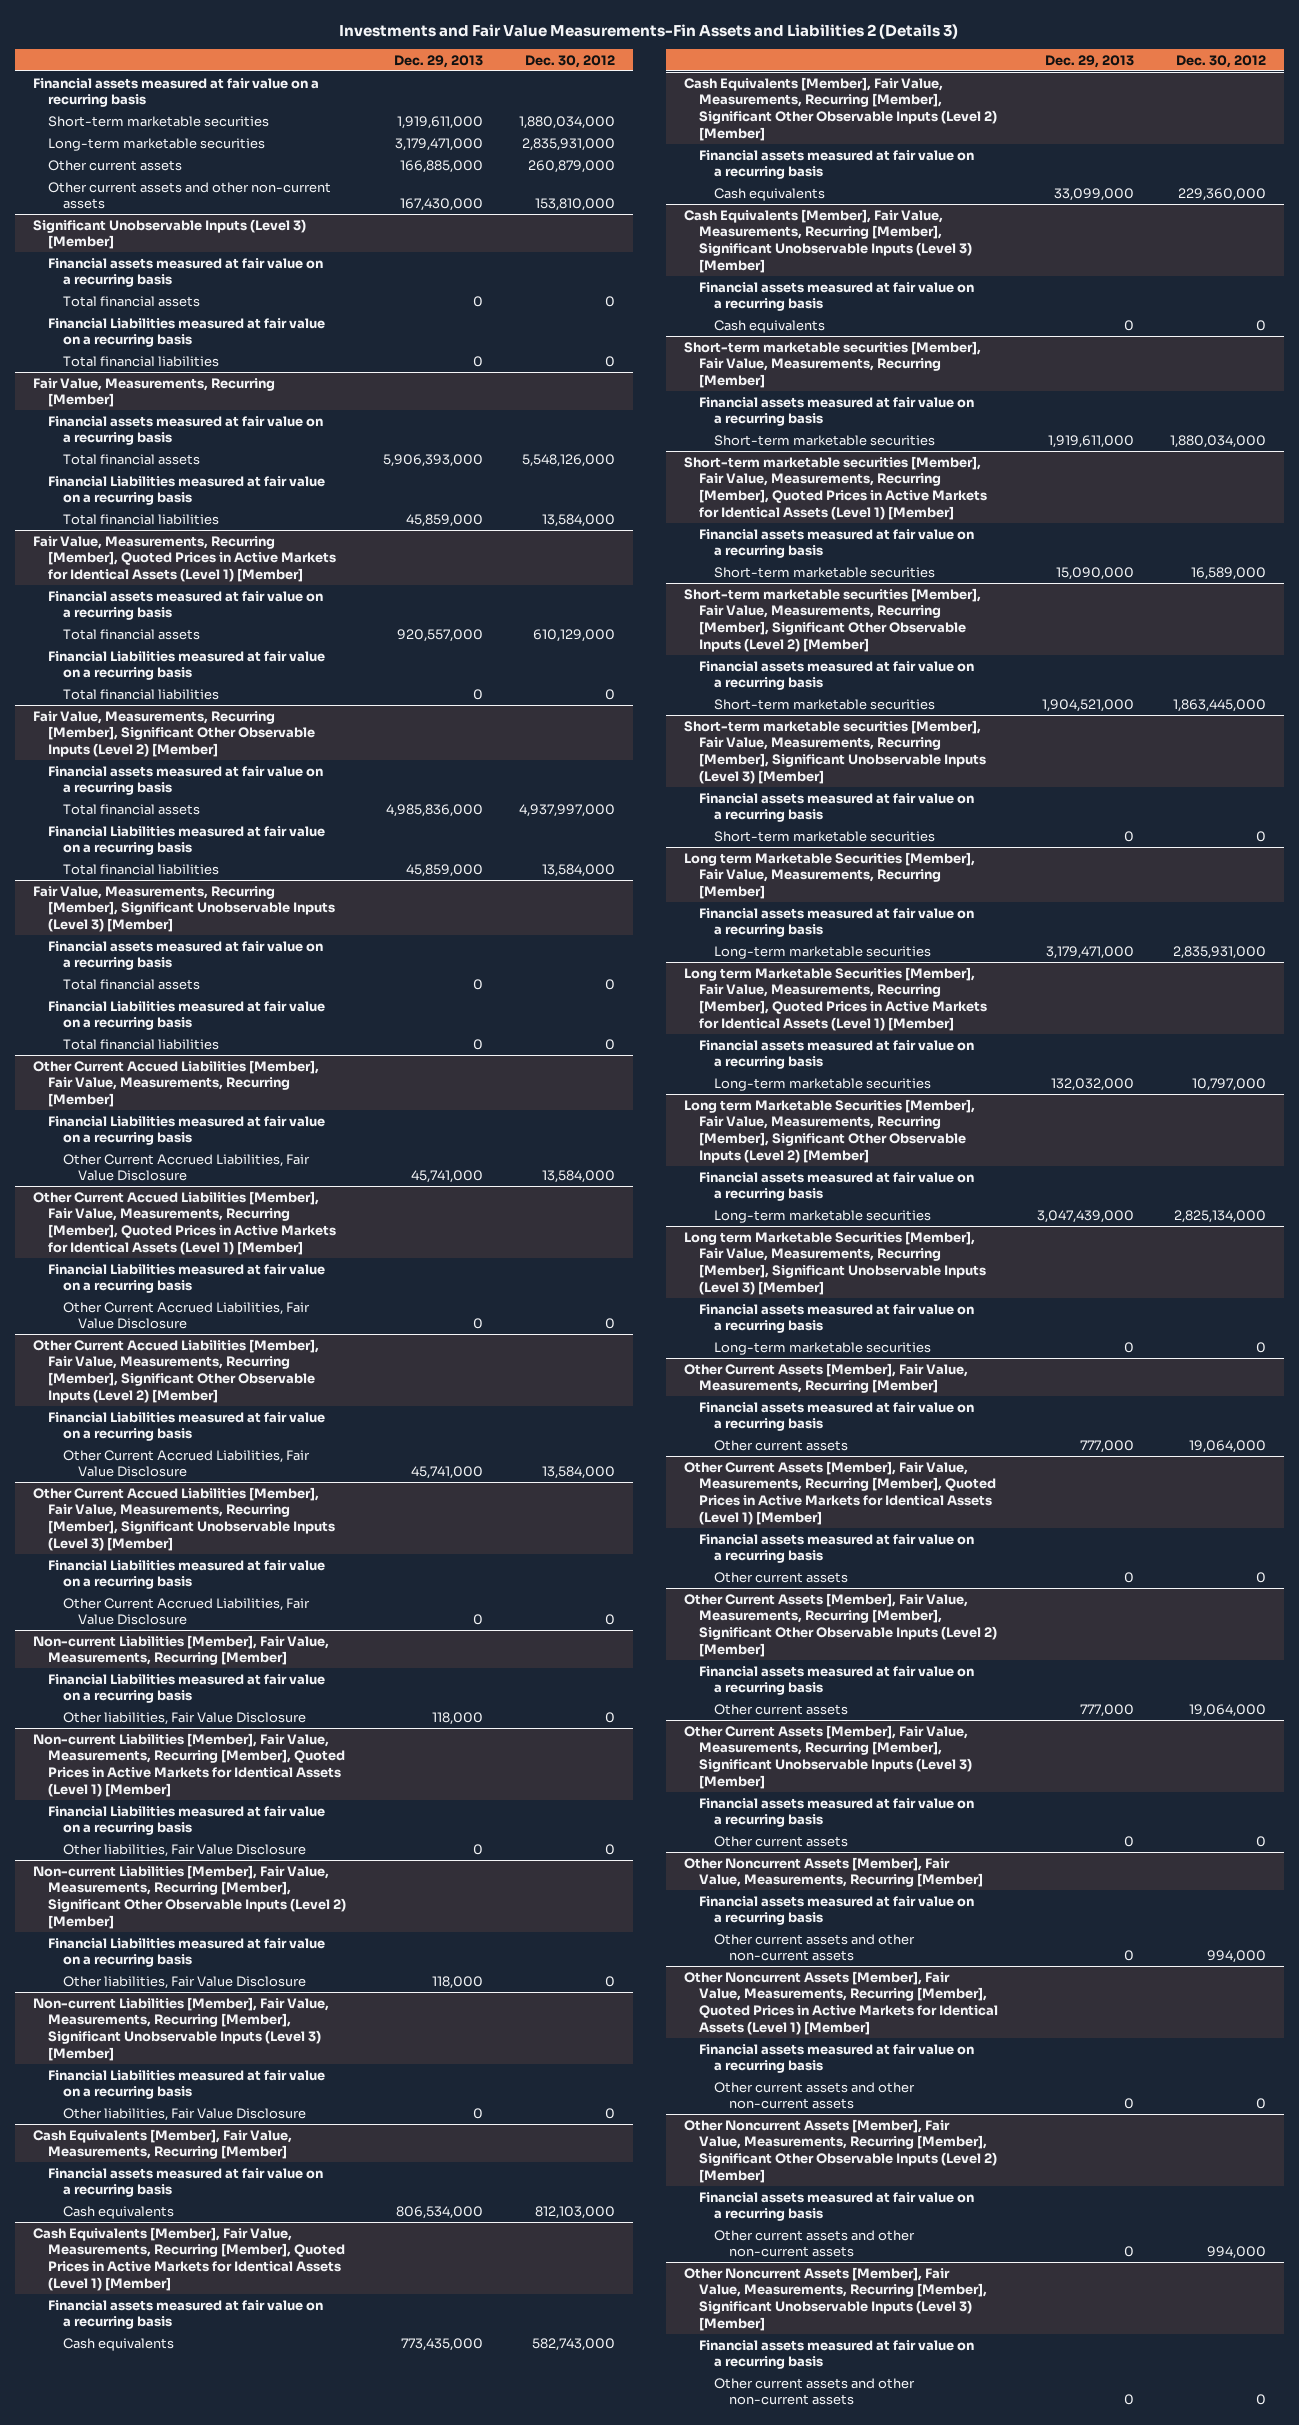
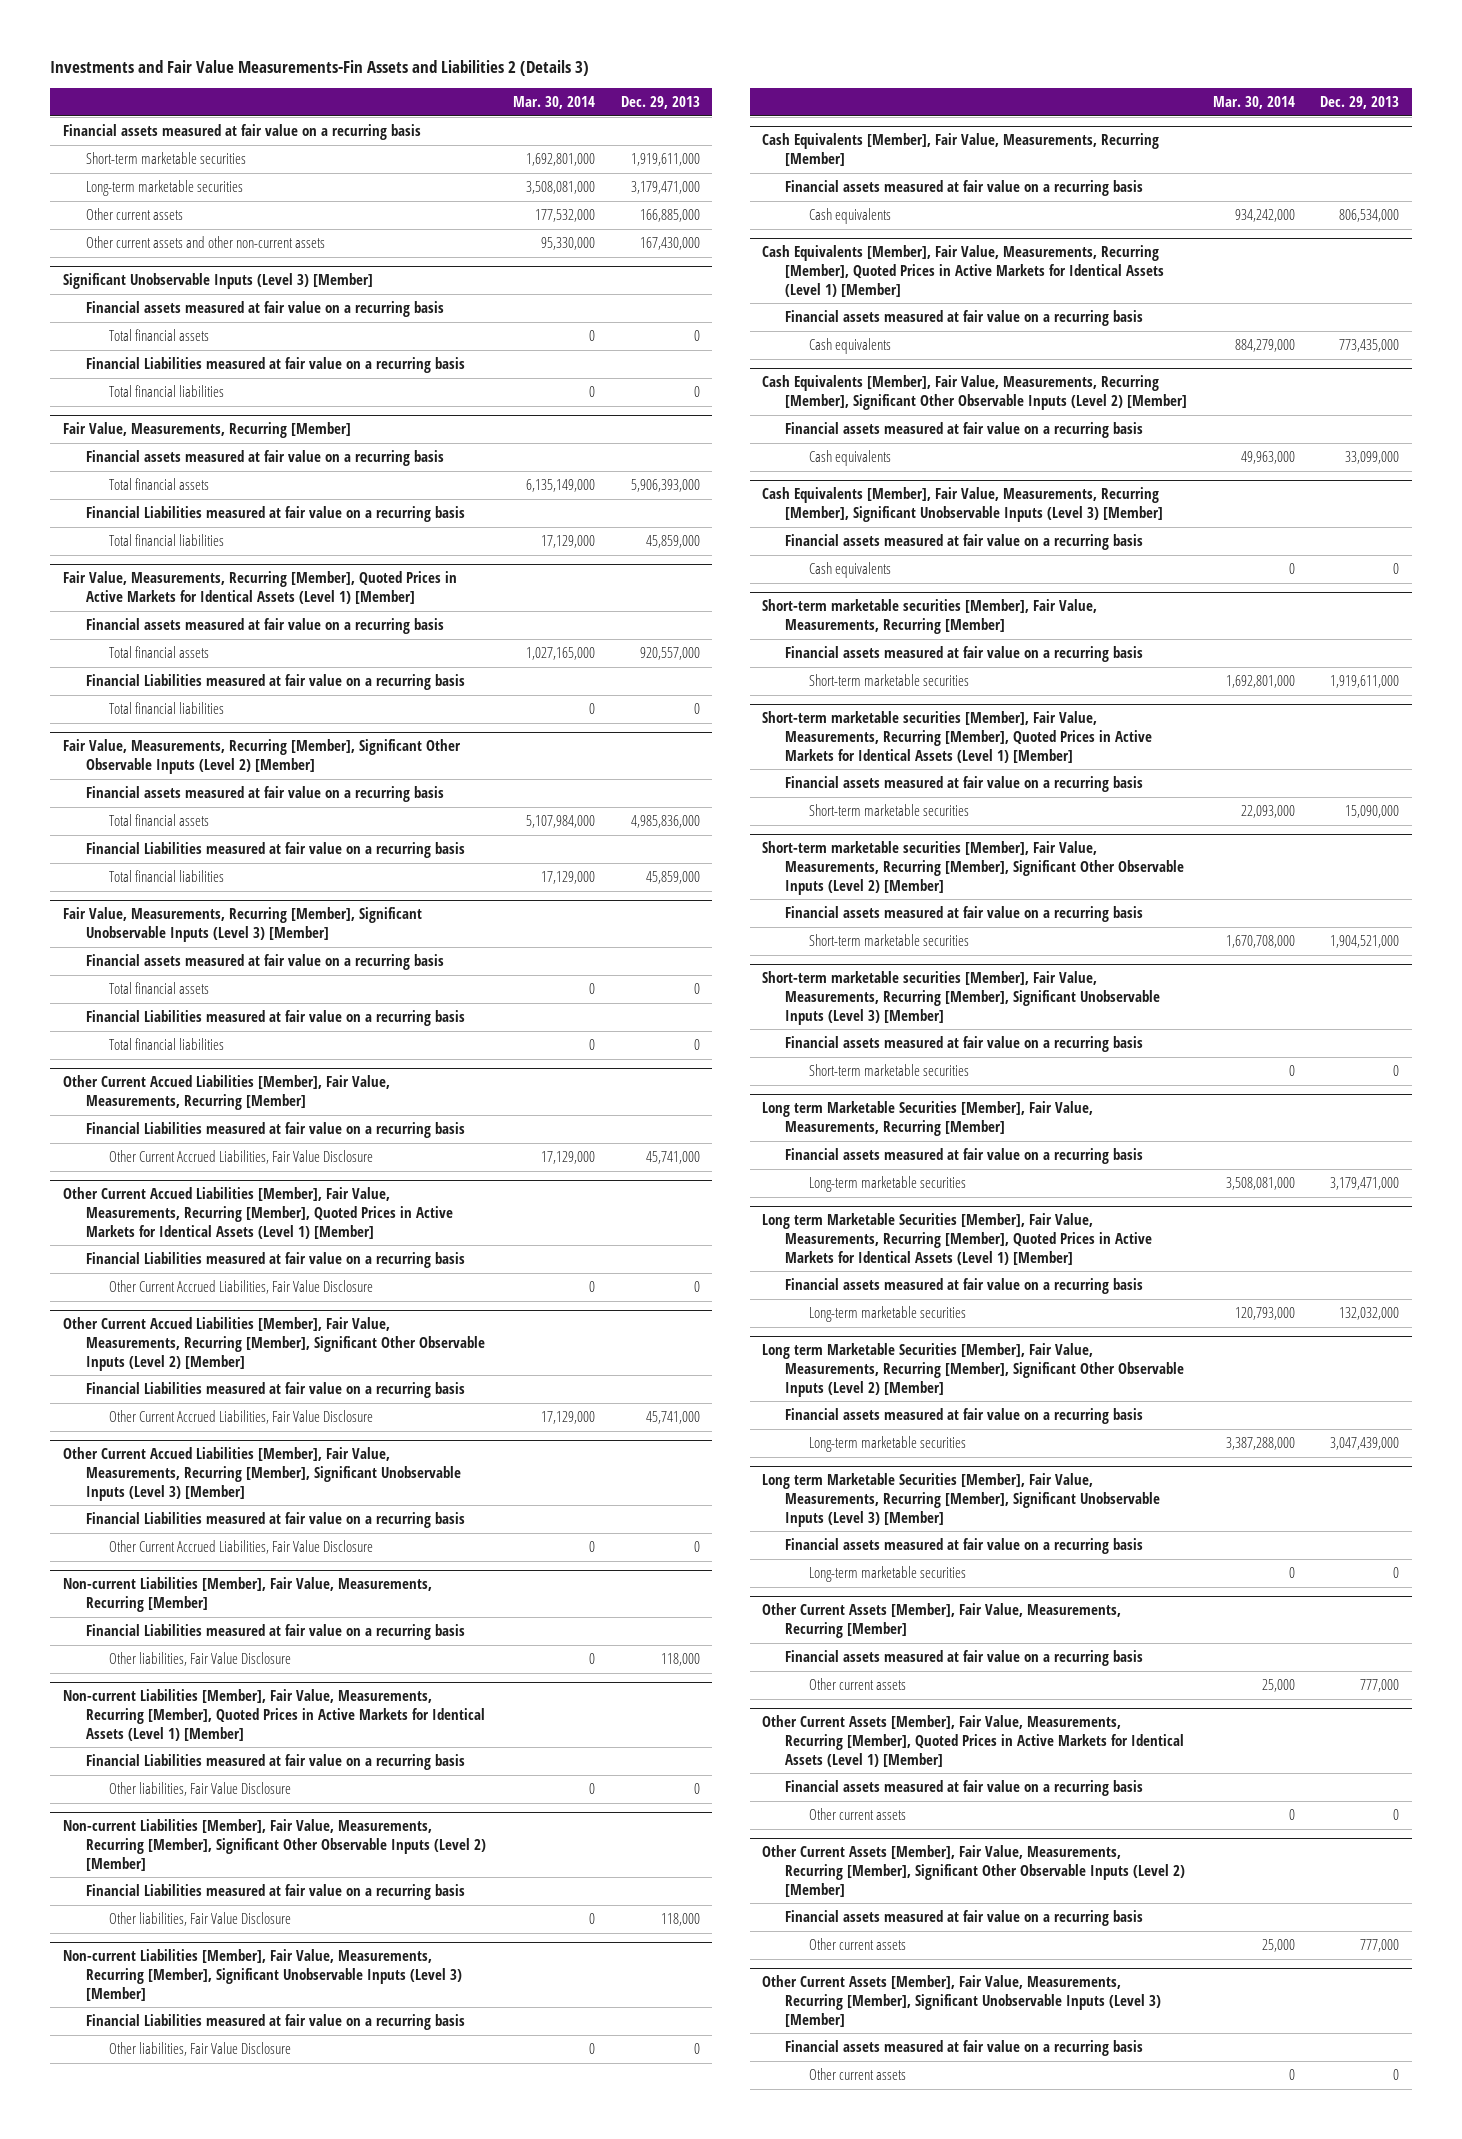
[525,54,616,68] Dec. 30, 2012 -> none
none -> [513,96,596,110] Mar. 30, 2014
[683,1856,983,1888] Other Noncurrent Assets [Member], Fair Value, Measurements, Recurring [Member] -> none
[698,1895,974,1926] Financial assets measured at fair value on a recurring basis -> none
[713,1933,915,1962] Other current assets and other non-current assets -> none
[683,1970,998,2035] Other Noncurrent Assets [Member], Fair Value, Measurements, Recurring [Member], Quoted Prices in Active Markets for Identical Assets (Level 1) [Member] -> none
[698,2043,974,2074] Financial assets measured at fair value on a recurring basis -> none
[713,2081,915,2110] Other current assets and other non-current assets -> none
[683,2118,997,2183] Other Noncurrent Assets [Member], Fair Value, Measurements, Recurring [Member], Significant Other Observable Inputs (Level 2) [Member] -> none
[698,2191,974,2222] Financial assets measured at fair value on a recurring basis -> none
[713,2229,915,2258] Other current assets and other non-current assets -> none
[683,2266,987,2331] Other Noncurrent Assets [Member], Fair Value, Measurements, Recurring [Member], Significant Unobservable Inputs (Level 3) [Member] -> none
[698,2339,974,2370] Financial assets measured at fair value on a recurring basis -> none
[713,2377,915,2406] Other current assets and other non-current assets -> none

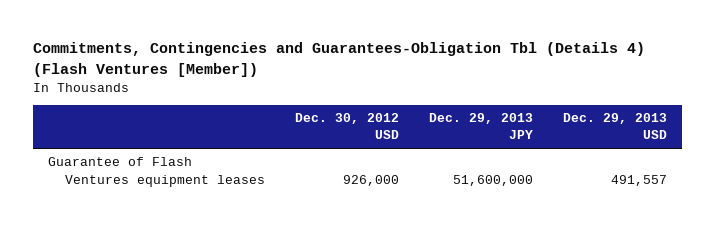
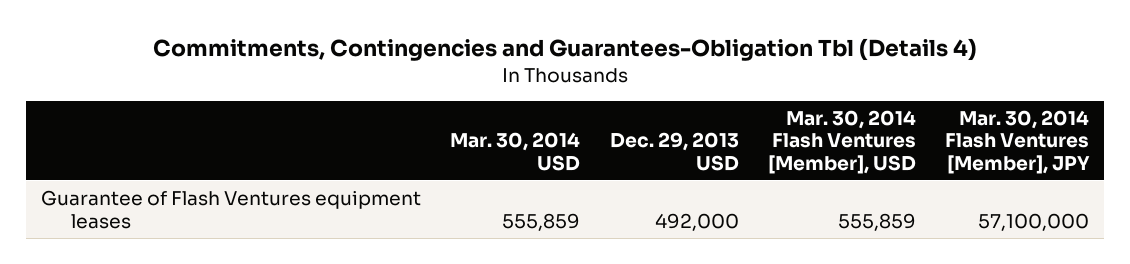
[32,42,645,77] Commitments, Contingencies and Guarantees-Obligation Tbl (Details 4) (Flash Ventures [Member]) -> [153,37,978,61] Commitments, Contingencies and Guarantees-Obligation Tbl (Details 4)
[295,113,400,140] Dec. 30, 2012 USD -> none
[429,113,534,140] Dec. 29, 2013 JPY -> none
none -> [450,132,581,171] Mar. 30, 2014 USD
none -> [767,110,916,174] Mar. 30, 2014 Flash Ventures [Member], USD
none -> [945,110,1091,174] Mar. 30, 2014 Flash Ventures [Member], JPY
[611,174,668,186] 491,557 -> [654,212,739,231] 492,000

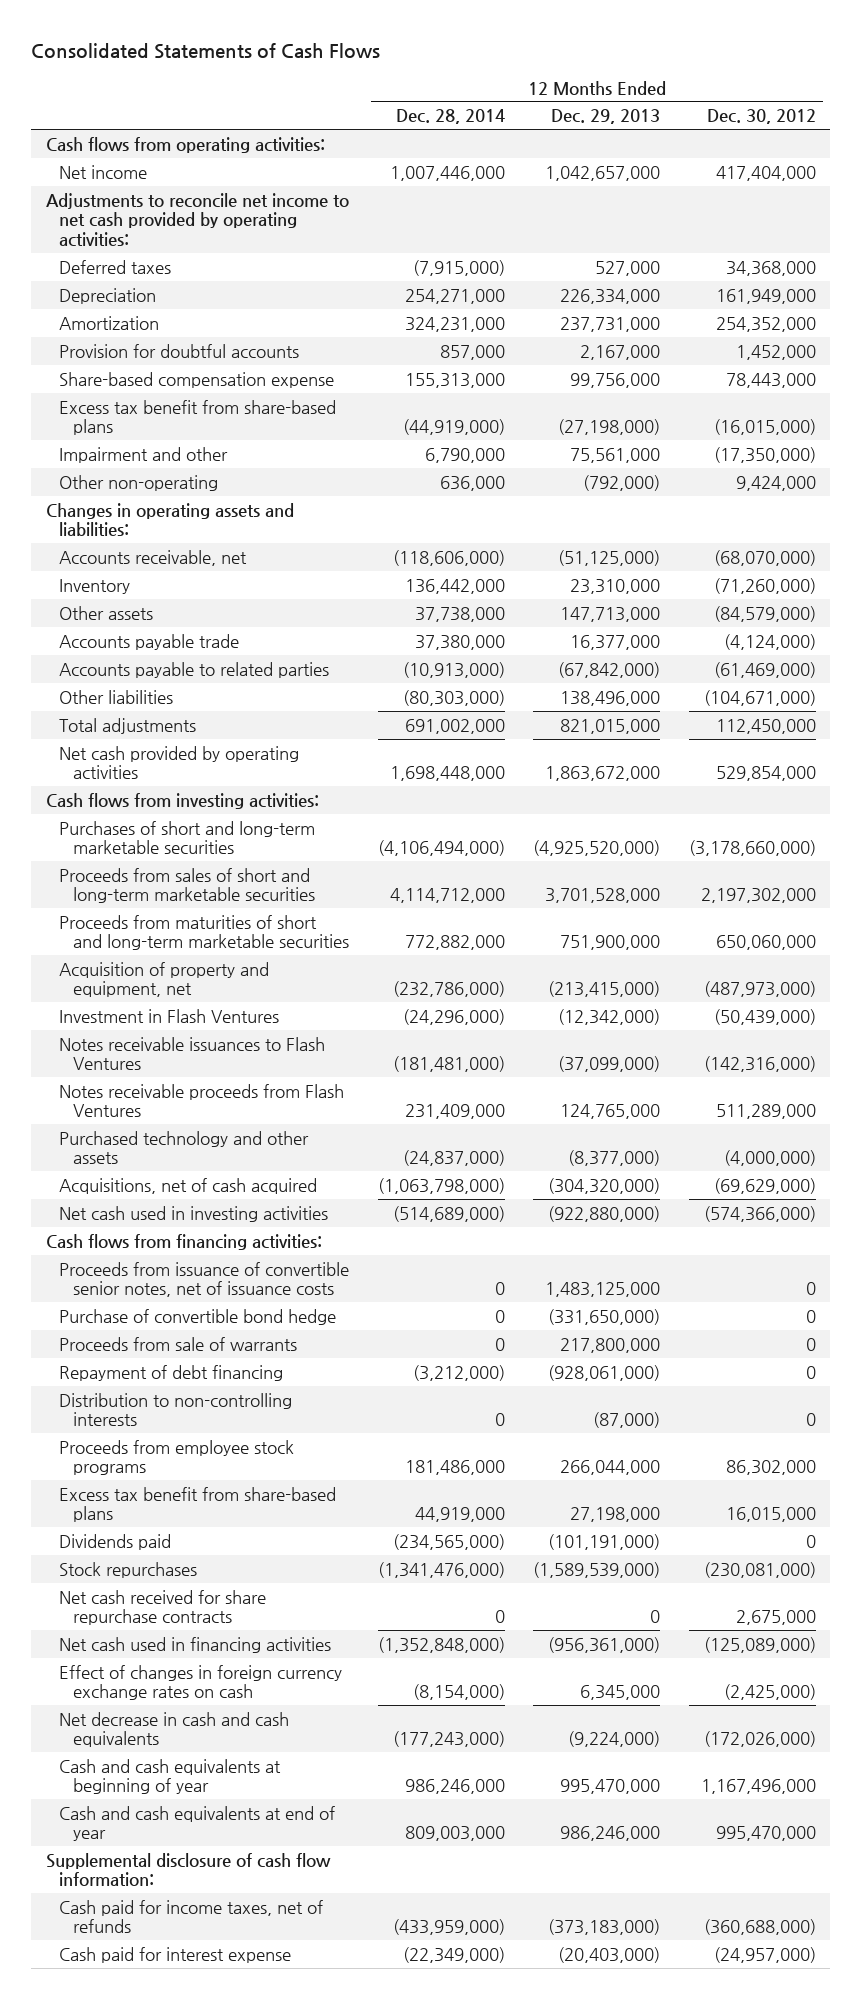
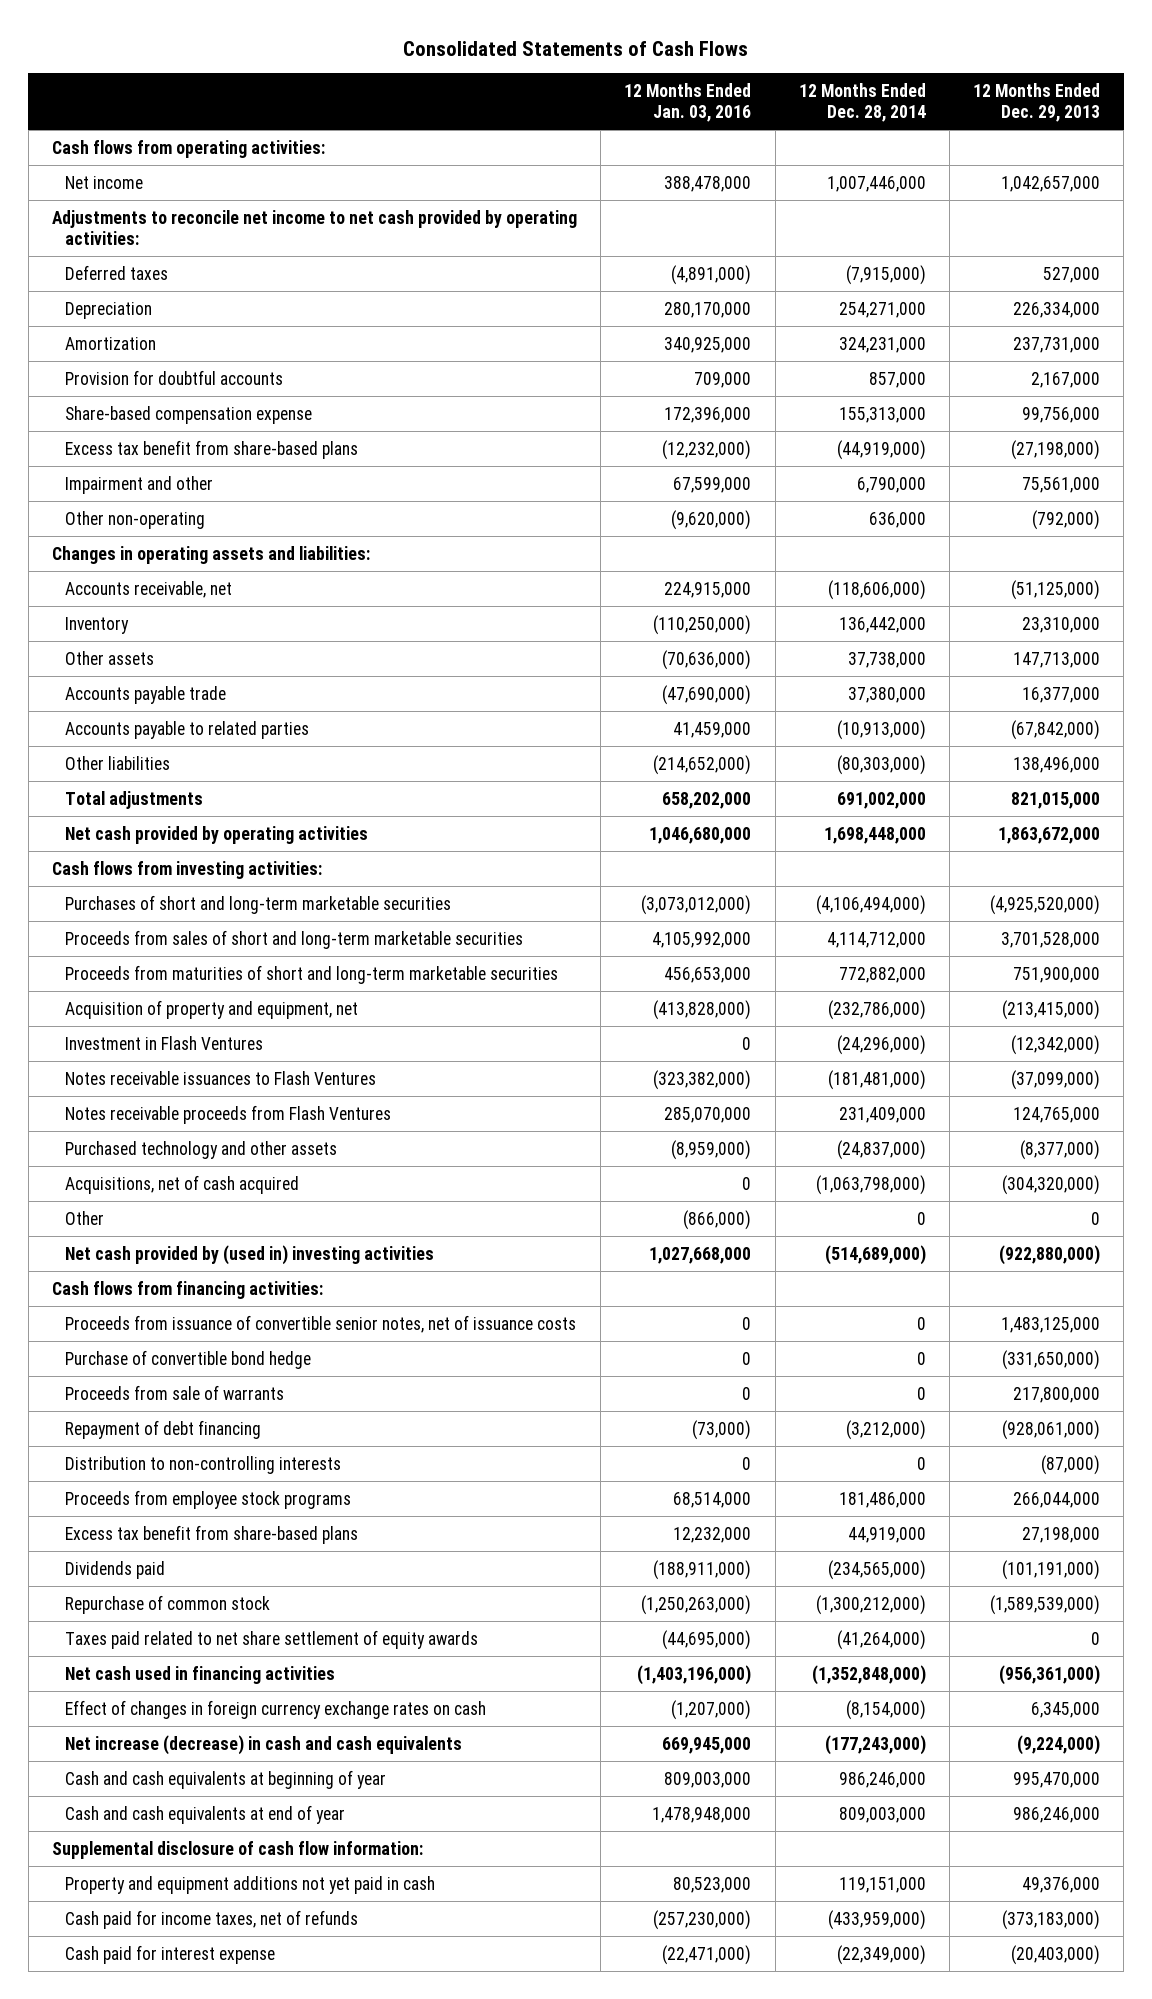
[706,109,816,125] Dec. 30, 2012 -> none
none -> [624,82,752,123] 12 Months Ended Jan. 03, 2016
none -> [64,1210,104,1225] Other
[59,1205,329,1222] Net cash used in investing activities -> [64,1244,434,1265] Net cash provided by (used in) investing activities
[59,1589,267,1626] Net cash received for share repurchase contracts -> none
[59,1561,198,1578] Stock repurchases -> [64,1594,270,1614] Repurchase of common stock
[377,1561,505,1578] (1,341,476,000) -> [815,1594,926,1615] (1,300,212,000)
none -> [64,1629,478,1649] Taxes paid related to net share settlement of equity awards
[59,1711,290,1748] Net decrease in cash and cash equivalents -> [64,1734,462,1755] Net increase (decrease) in cash and cash equivalents
none -> [64,1875,435,1894] Property and equipment additions not yet paid in cash

